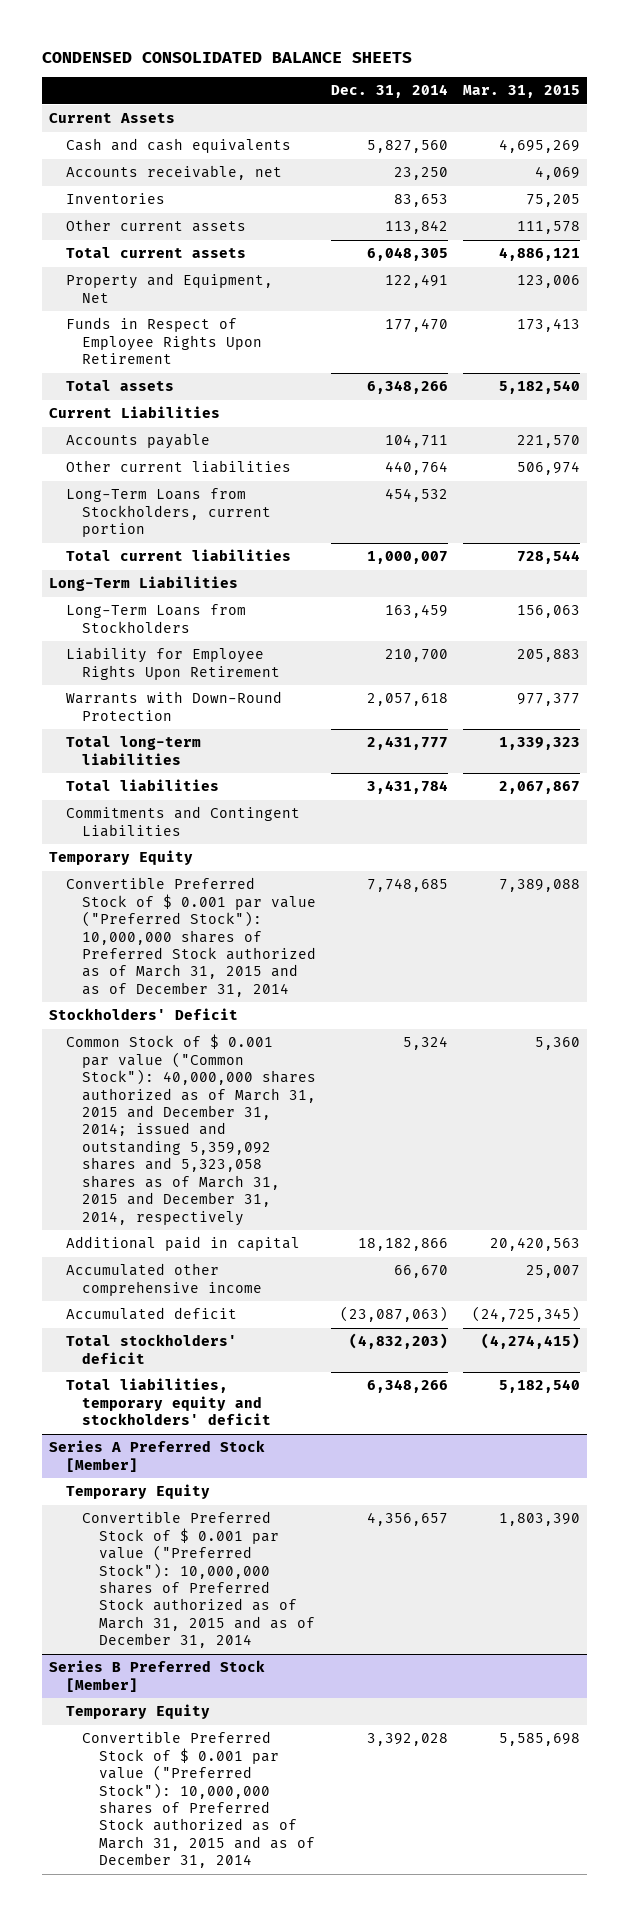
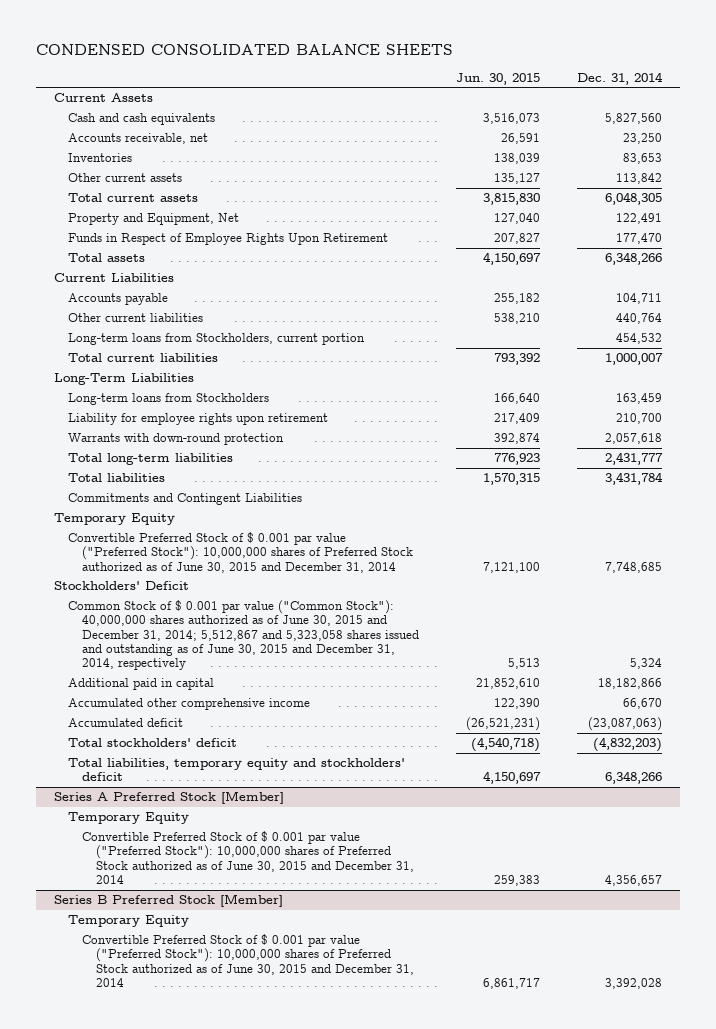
[462,84,580,98] Mar. 31, 2015 -> none
none -> [456,72,541,85] Jun. 30, 2015
[65,488,272,538] Long-Term Loans from Stockholders, current portion -> [68,333,366,346] Long-term loans from Stockholders, current portion
[65,604,246,633] Long-Term Loans from Stockholders -> [68,393,270,406] Long-term loans from Stockholders
[65,647,281,680] Liability for Employee Rights Upon Retirement -> [68,413,329,426] Liability for employee rights upon retirement
[65,691,282,721] Warrants with Down-Round Protection -> [68,433,285,446] Warrants with down-round protection
[65,877,317,997] Convertible Preferred Stock of $ 0.001 par value ("Preferred Stock"): 10,000,000 shares of Preferred Stock authorized as of March 31, 2015 and as of December 31, 2014 -> [68,532,414,573] Convertible Preferred Stock of $ 0.001 par value ("Preferred Stock"): 10,000,000 shares of Preferred Stock authorized as of June 30, 2015 and December 31, 2014
[65,1034,317,1226] Common Stock of $ 0.001 par value ("Common Stock"): 40,000,000 shares authorized as of March 31, 2015 and December 31, 2014; issued and outstanding 5,359,092 shares and 5,323,058 shares as of March 31, 2015 and December 31, 2014, respectively -> [68,600,420,671] Common Stock of $ 0.001 par value ("Common Stock"): 40,000,000 shares authorized as of June 30, 2015 and December 31, 2014; 5,512,867 and 5,323,058 shares issued and outstanding as of June 30, 2015 and December 31, 2014, respectively
[82,1511,315,1649] Convertible Preferred Stock of $ 0.001 par value ("Preferred Stock"): 10,000,000 shares of Preferred Stock authorized as of March 31, 2015 and as of December 31, 2014 -> [82,831,415,884] Convertible Preferred Stock of $ 0.001 par value ("Preferred Stock"): 10,000,000 shares of Preferred Stock authorized as of June 30, 2015 and December 31, 2014
[82,1731,315,1869] Convertible Preferred Stock of $ 0.001 par value ("Preferred Stock"): 10,000,000 shares of Preferred Stock authorized as of March 31, 2015 and as of December 31, 2014 -> [82,934,415,987] Convertible Preferred Stock of $ 0.001 par value ("Preferred Stock"): 10,000,000 shares of Preferred Stock authorized as of June 30, 2015 and December 31, 2014

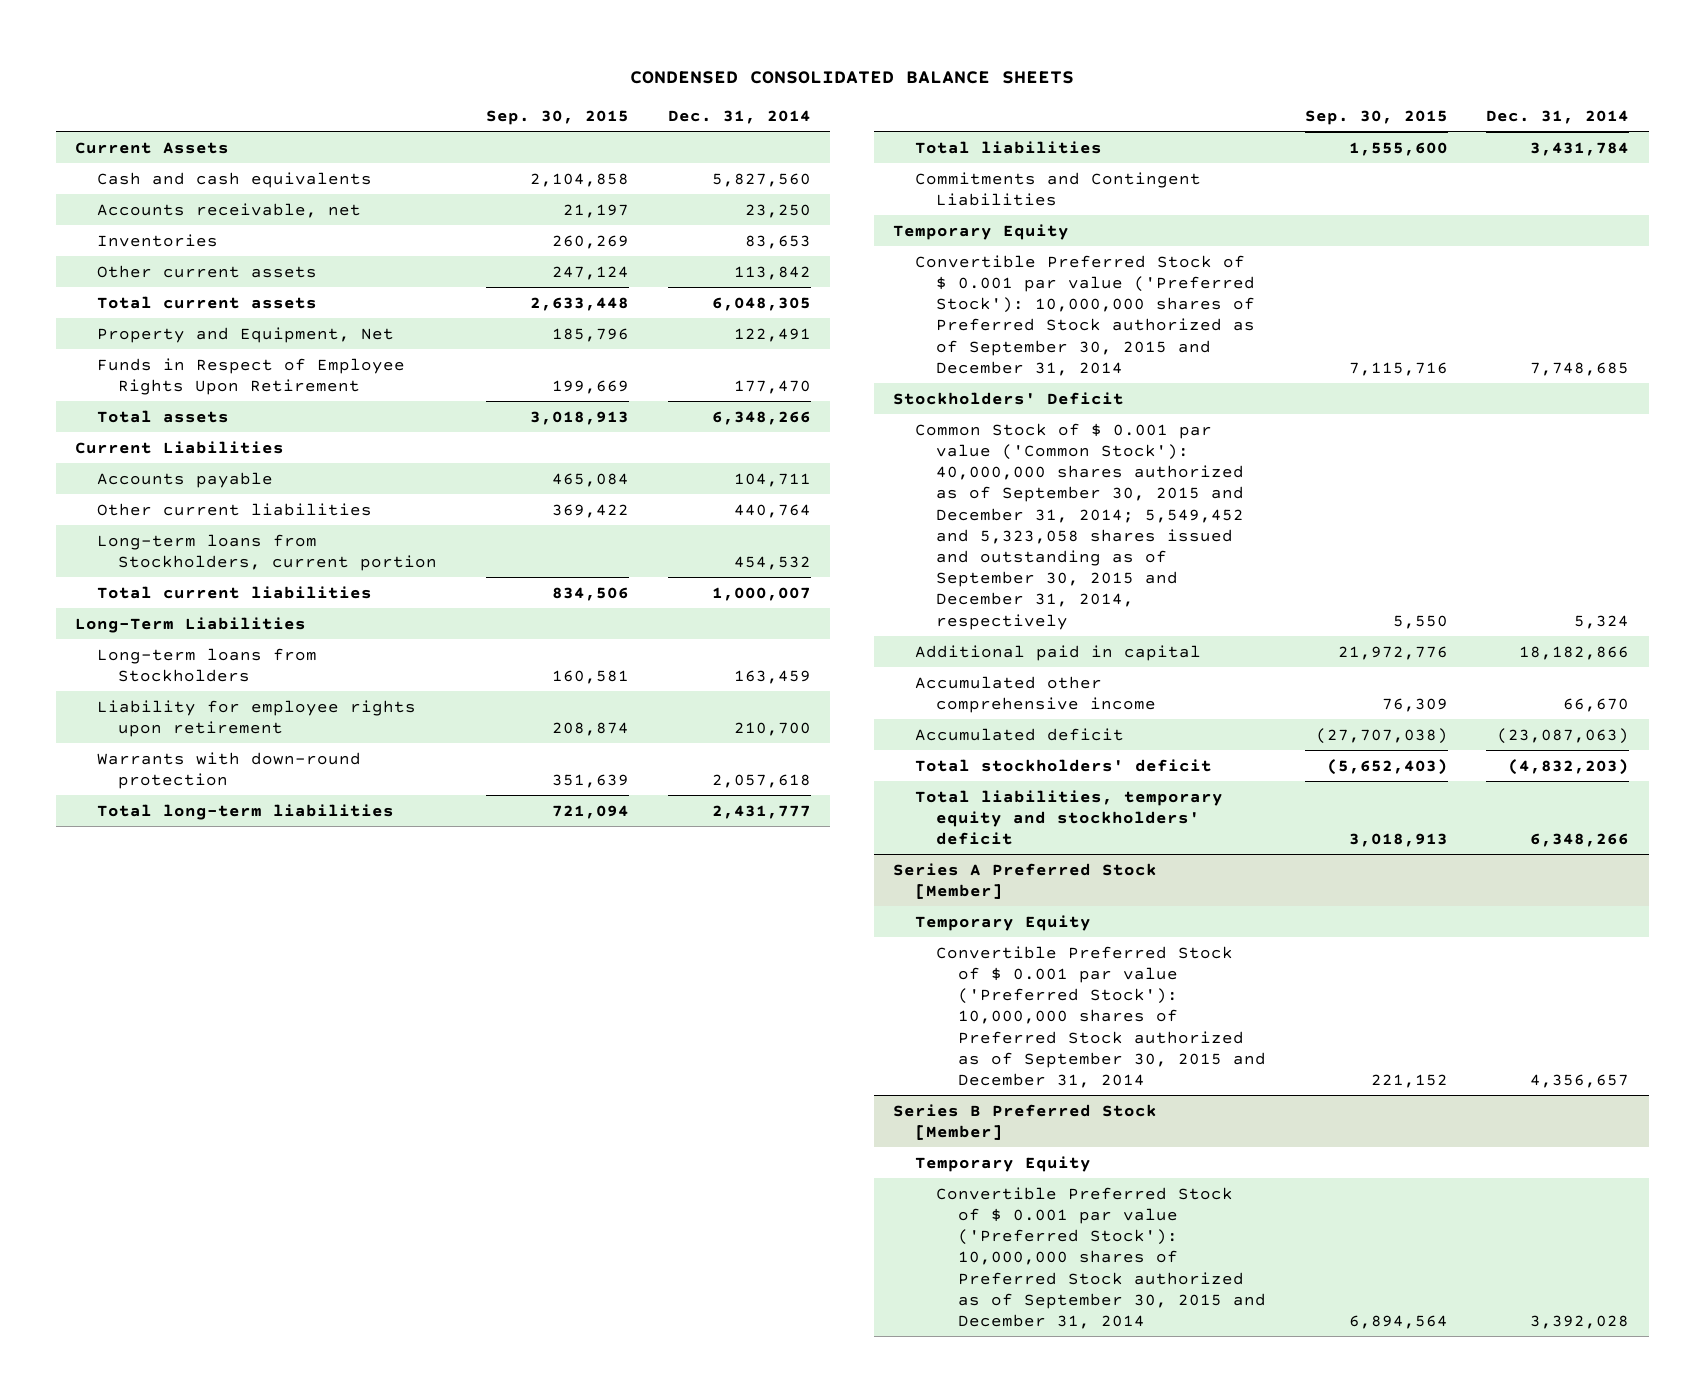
[456,72,541,85] Jun. 30, 2015 -> none
none -> [486,110,630,126] Sep. 30, 2015
[68,532,414,573] Convertible Preferred Stock of $ 0.001 par value ("Preferred Stock"): 10,000,000 shares of Preferred Stock authorized as of June 30, 2015 and December 31, 2014 -> [914,254,1256,376] Convertible Preferred Stock of $ 0.001 par value ('Preferred Stock'): 10,000,000 shares of Preferred Stock authorized as of September 30, 2015 and December 31, 2014
[68,600,420,671] Common Stock of $ 0.001 par value ("Common Stock"): 40,000,000 shares authorized as of June 30, 2015 and December 31, 2014; 5,512,867 and 5,323,058 shares issued and outstanding as of June 30, 2015 and December 31, 2014, respectively -> [914,422,1245,630] Common Stock of $ 0.001 par value ('Common Stock'): 40,000,000 shares authorized as of September 30, 2015 and December 31, 2014; 5,549,452 and 5,323,058 shares issued and outstanding as of September 30, 2015 and December 31, 2014, respectively
[82,831,415,884] Convertible Preferred Stock of $ 0.001 par value ("Preferred Stock"): 10,000,000 shares of Preferred Stock authorized as of June 30, 2015 and December 31, 2014 -> [936,945,1266,1088] Convertible Preferred Stock of $ 0.001 par value ('Preferred Stock'): 10,000,000 shares of Preferred Stock authorized as of September 30, 2015 and December 31, 2014
[82,934,415,987] Convertible Preferred Stock of $ 0.001 par value ("Preferred Stock"): 10,000,000 shares of Preferred Stock authorized as of June 30, 2015 and December 31, 2014 -> [936,1186,1266,1329] Convertible Preferred Stock of $ 0.001 par value ('Preferred Stock'): 10,000,000 shares of Preferred Stock authorized as of September 30, 2015 and December 31, 2014

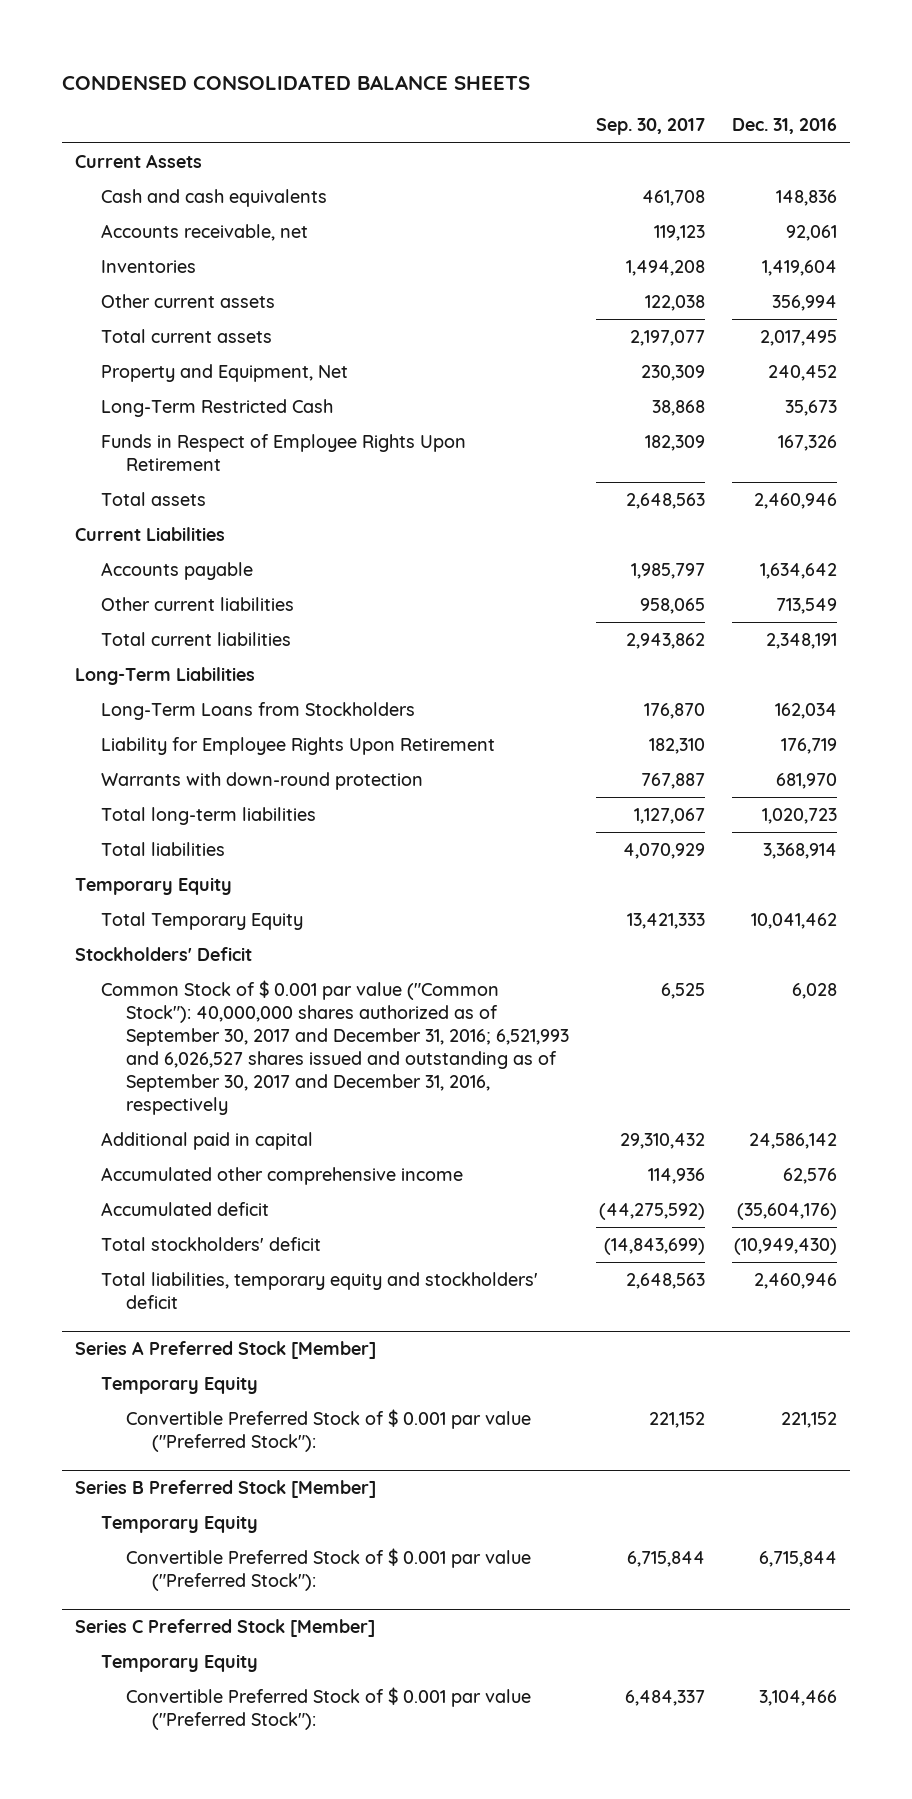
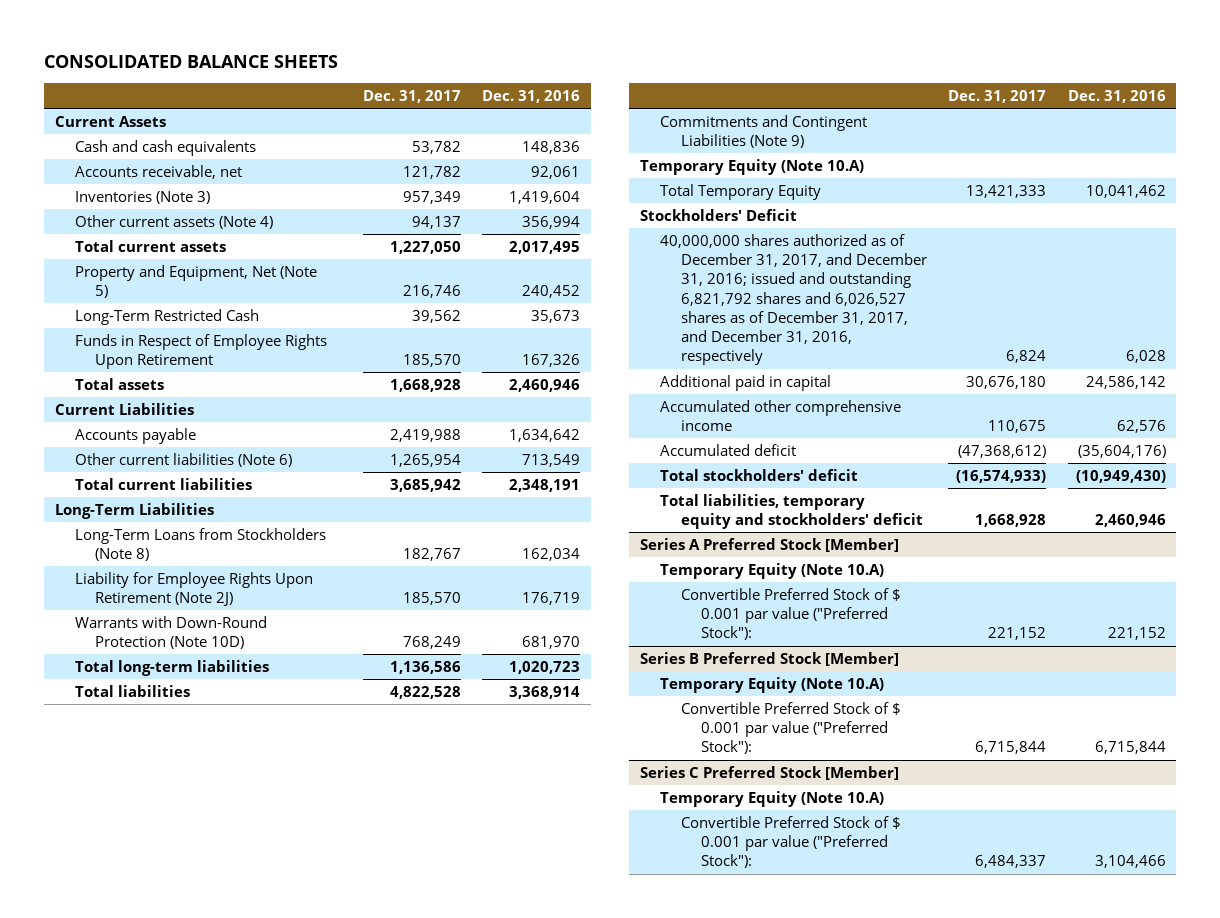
[61,74,530,90] CONDENSED CONSOLIDATED BALANCE SHEETS -> [44,54,339,68] CONSOLIDATED BALANCE SHEETS
[596,118,706,136] Sep. 30, 2017 -> none
none -> [362,89,461,103] Dec. 31, 2017
[100,259,196,273] Inventories -> [75,190,211,204] Inventories (Note 3)
[100,293,275,308] Other current assets -> [75,214,274,229] Other current assets (Note 4)
[100,363,348,382] Property and Equipment, Net -> [75,264,318,299] Property and Equipment, Net (Note 5)
[100,596,294,611] Other current liabilities -> [75,452,293,467] Other current liabilities (Note 6)
[100,701,415,720] Long-Term Loans from Stockholders -> [75,527,327,562] Long-Term Loans from Stockholders (Note 8)
[100,736,495,755] Liability for Employee Rights Upon Retirement -> [75,571,314,607] Liability for Employee Rights Upon Retirement (Note 2J)
[100,771,423,790] Warrants with down-round protection -> [75,615,268,650] Warrants with Down-Round Protection (Note 10D)
none -> [660,114,868,149] Commitments and Contingent Liabilities (Note 9)
[75,876,233,895] Temporary Equity -> [639,158,864,175] Temporary Equity (Note 10.A)
[100,979,570,1116] Common Stock of $ 0.001 par value ("Common Stock"): 40,000,000 shares authorized as of September 30, 2017 and December 31, 2016; 6,521,993 and 6,026,527 shares issued and outstanding as of September 30, 2017 and December 31, 2016, respectively -> [660,233,927,366] 40,000,000 shares authorized as of December 31, 2017, and December 31, 2016; issued and outstanding 6,821,792 shares and 6,026,527 shares as of December 31, 2017, and December 31, 2016, respectively
[100,1375,258,1394] Temporary Equity -> [660,562,885,579] Temporary Equity (Note 10.A)
[100,1514,258,1533] Temporary Equity -> [660,676,885,693] Temporary Equity (Note 10.A)
[100,1653,258,1672] Temporary Equity -> [660,790,885,807] Temporary Equity (Note 10.A)

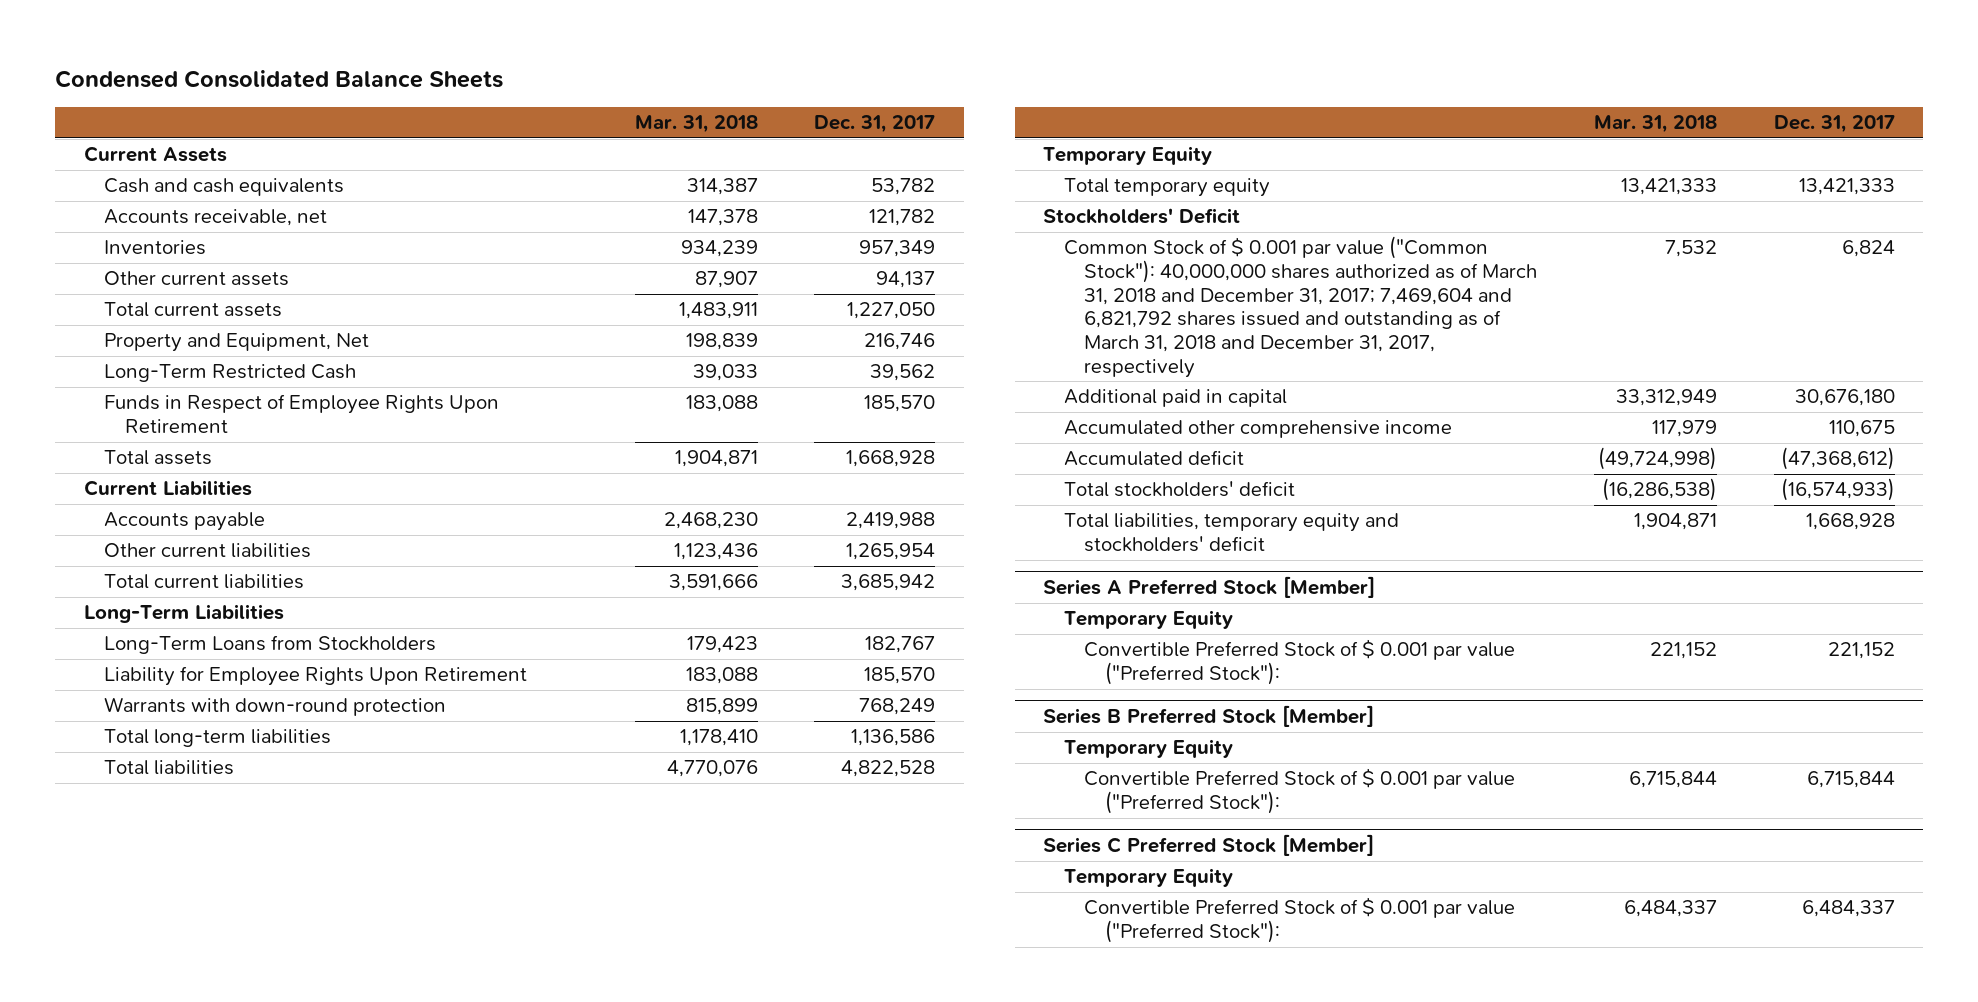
[44,54,339,68] CONSOLIDATED BALANCE SHEETS -> [55,69,504,88] Condensed Consolidated Balance Sheets
[482,89,581,103] Dec. 31, 2016 -> none
none -> [634,115,758,134] Mar. 31, 2018
[75,190,211,204] Inventories (Note 3) -> [104,240,207,256] Inventories
[75,214,274,229] Other current assets (Note 4) -> [104,271,290,287] Other current assets
[75,264,318,299] Property and Equipment, Net (Note 5) -> [104,333,370,353] Property and Equipment, Net
[75,452,293,467] Other current liabilities (Note 6) -> [104,543,312,559] Other current liabilities
[75,527,327,562] Long-Term Loans from Stockholders (Note 8) -> [104,635,437,655] Long-Term Loans from Stockholders
[75,571,314,607] Liability for Employee Rights Upon Retirement (Note 2J) -> [104,666,528,687] Liability for Employee Rights Upon Retirement
[75,615,268,650] Warrants with Down-Round Protection (Note 10D) -> [104,697,447,717] Warrants with down-round protection
[660,114,868,149] Commitments and Contingent Liabilities (Note 9) -> none
[639,158,864,175] Temporary Equity (Note 10.A) -> [1042,146,1212,166] Temporary Equity
[660,183,822,200] Total Temporary Equity -> [1063,178,1270,198] Total temporary equity
[660,233,927,366] 40,000,000 shares authorized as of December 31, 2017, and December 31, 2016; issued and outstanding 6,821,792 shares and 6,026,527 shares as of December 31, 2017, and December 31, 2016, respectively -> [1063,236,1538,378] Common Stock of $ 0.001 par value ("Common Stock"): 40,000,000 shares authorized as of March 31, 2018 and December 31, 2017; 7,469,604 and 6,821,792 shares issued and outstanding as of March 31, 2018 and December 31, 2017, respectively
[660,562,885,579] Temporary Equity (Note 10.A) -> [1063,610,1233,630] Temporary Equity
[660,676,885,693] Temporary Equity (Note 10.A) -> [1063,739,1233,759] Temporary Equity
[660,790,885,807] Temporary Equity (Note 10.A) -> [1063,868,1233,888] Temporary Equity

